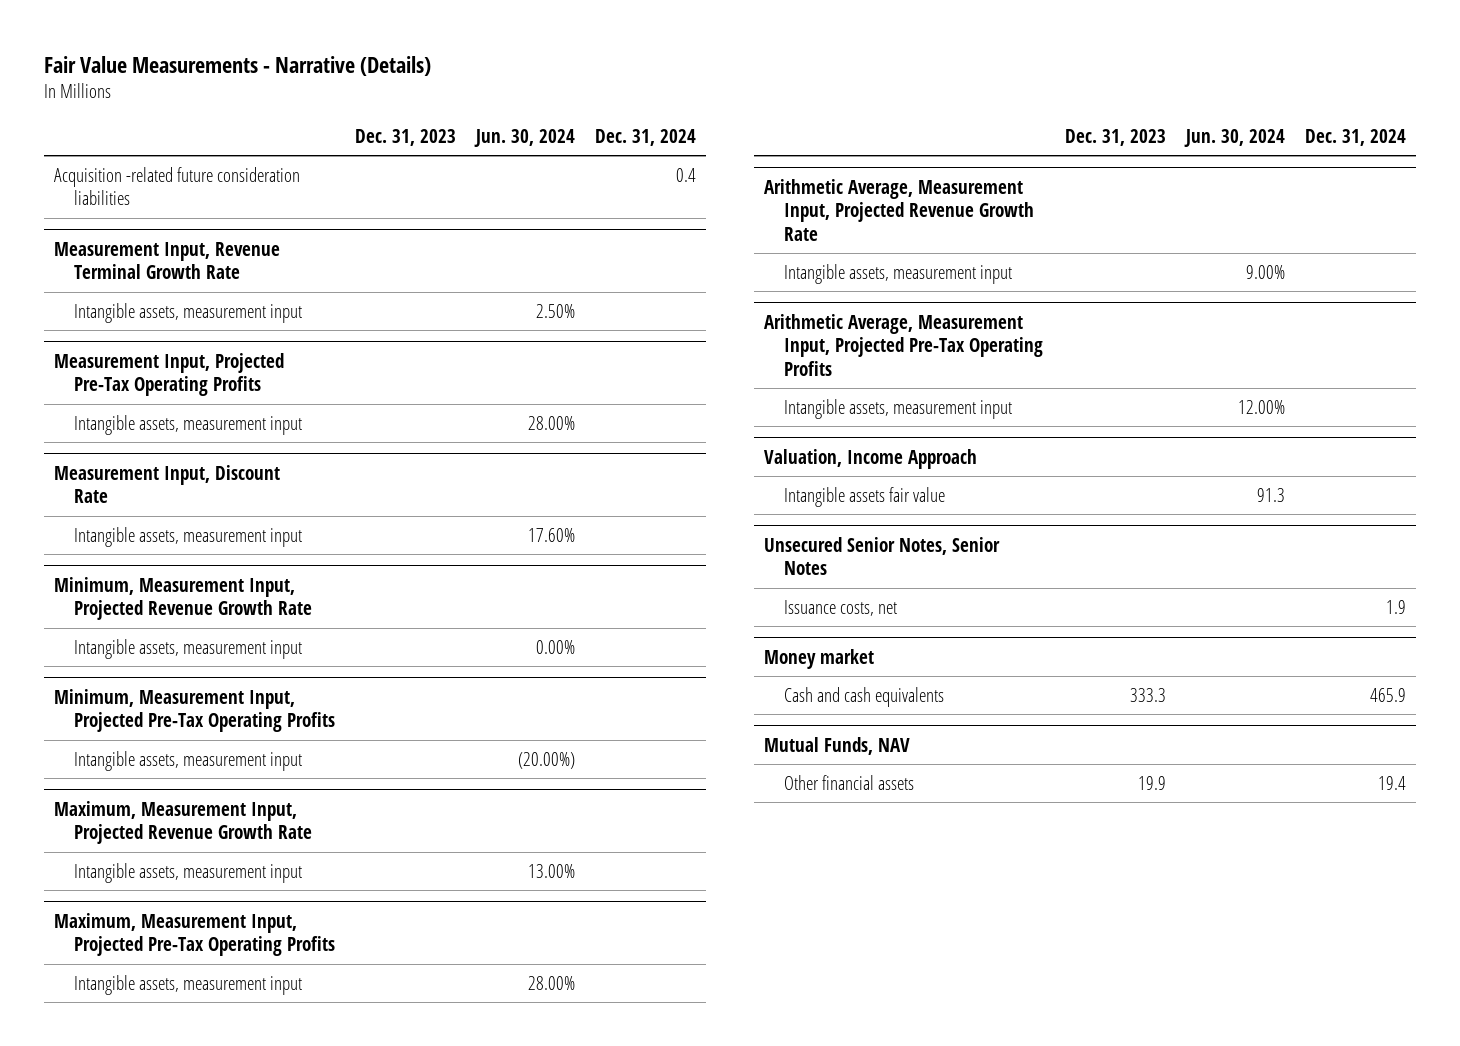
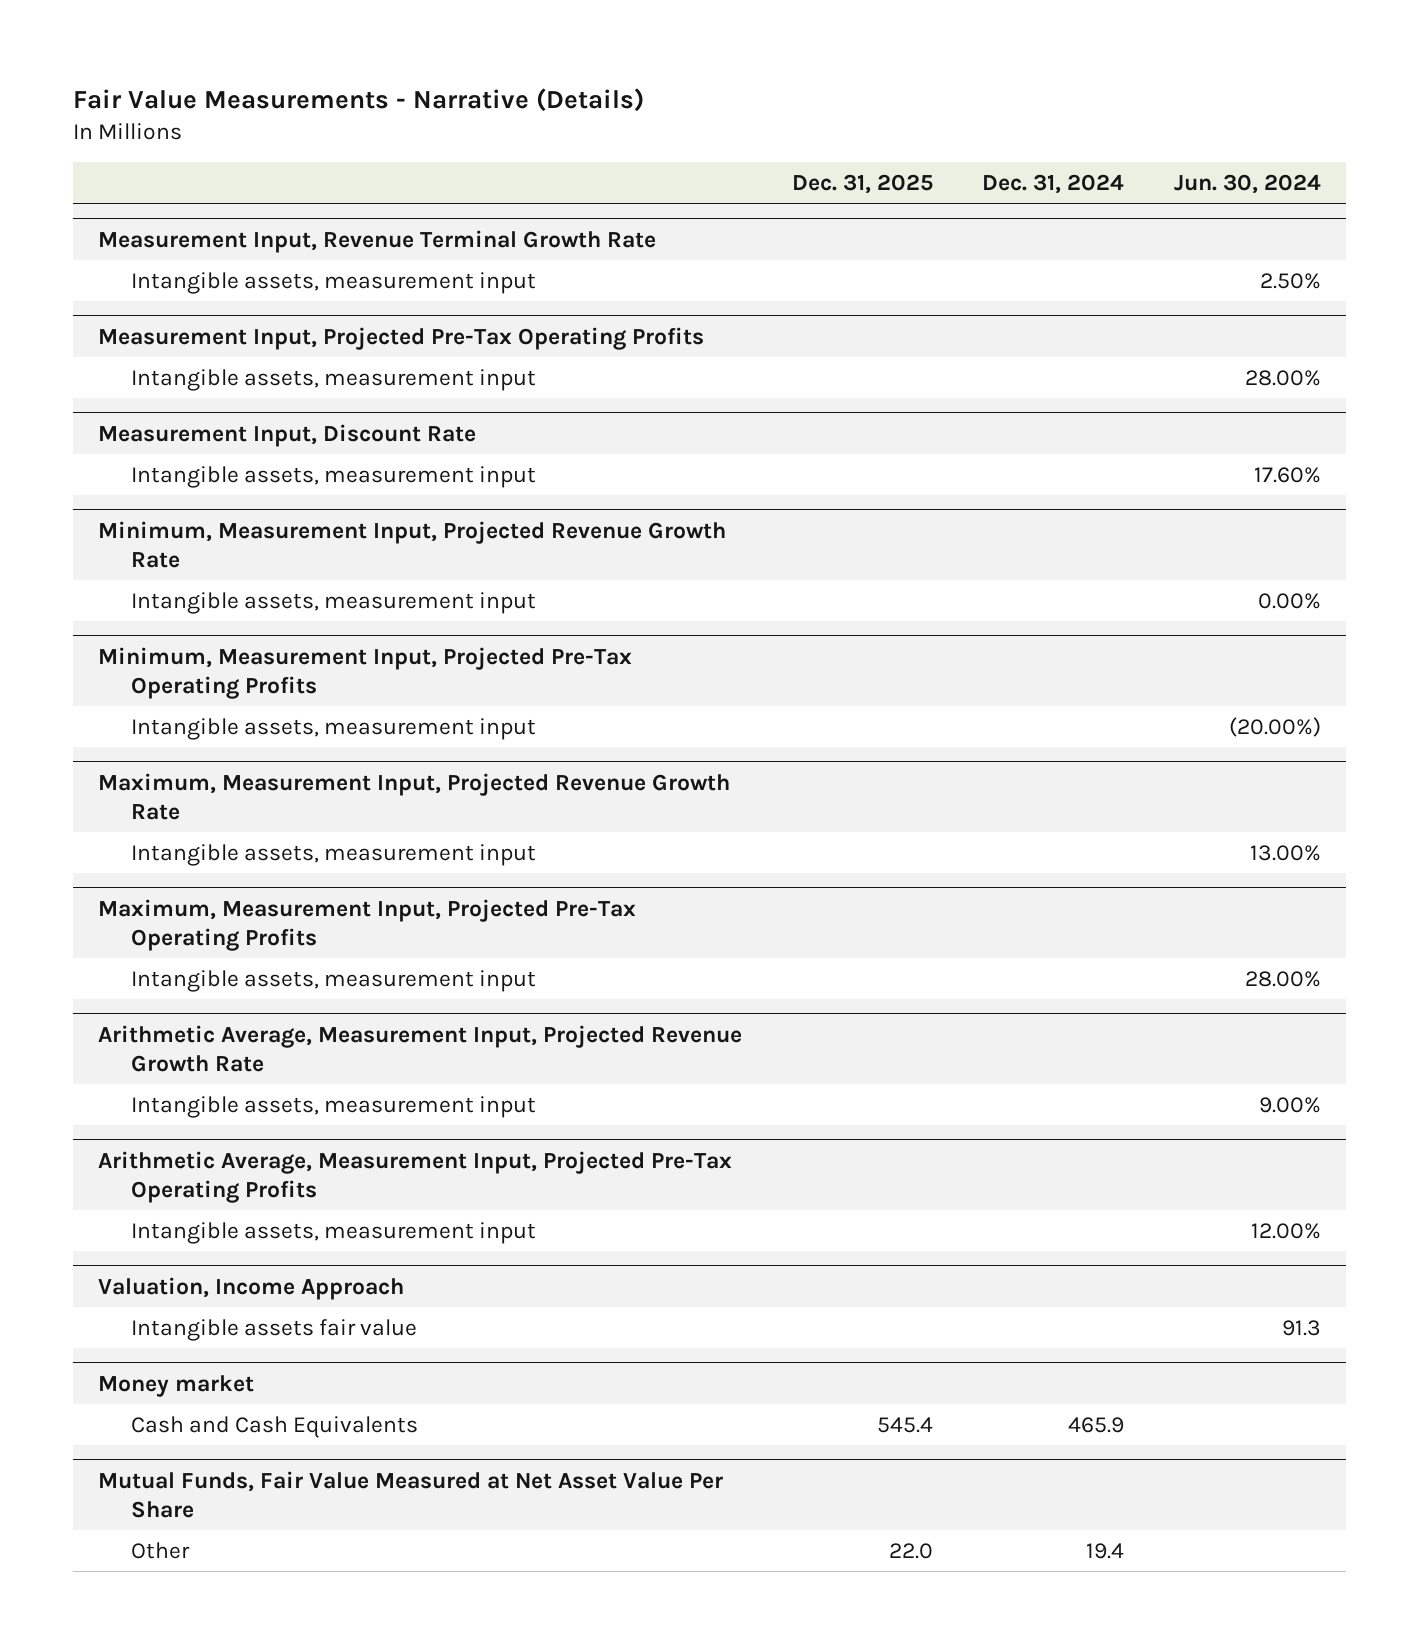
[354,128,456,146] Dec. 31, 2023 -> none
none -> [791,173,933,194] Dec. 31, 2025
[53,166,300,206] Acquisition -related future consideration liabilities -> none
[763,536,1000,576] Unsecured Senior Notes, Senior Notes -> none
[783,599,897,616] Issuance costs, net -> none
[763,736,910,755] Mutual Funds, NAV -> none
[783,686,944,707] Cash and cash equivalents -> [130,1415,418,1438] Cash and Cash Equivalents
none -> [97,1470,723,1518] Mutual Funds, Fair Value Measured at Net Asset Value Per Share
[783,774,914,790] Other financial assets -> [130,1541,190,1559] Other

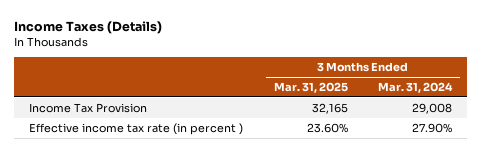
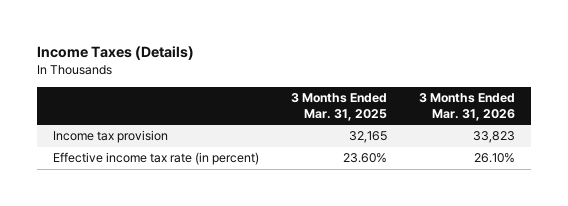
[378,82,454,94] Mar. 31, 2024 -> none
none -> [418,93,515,121] 3 Months Ended Mar. 31, 2026
[29,102,148,113] Income Tax Provision -> [53,130,169,144] Income tax provision
[29,122,244,135] Effective income tax rate (in percent ) -> [53,152,260,166] Effective income tax rate (in percent)

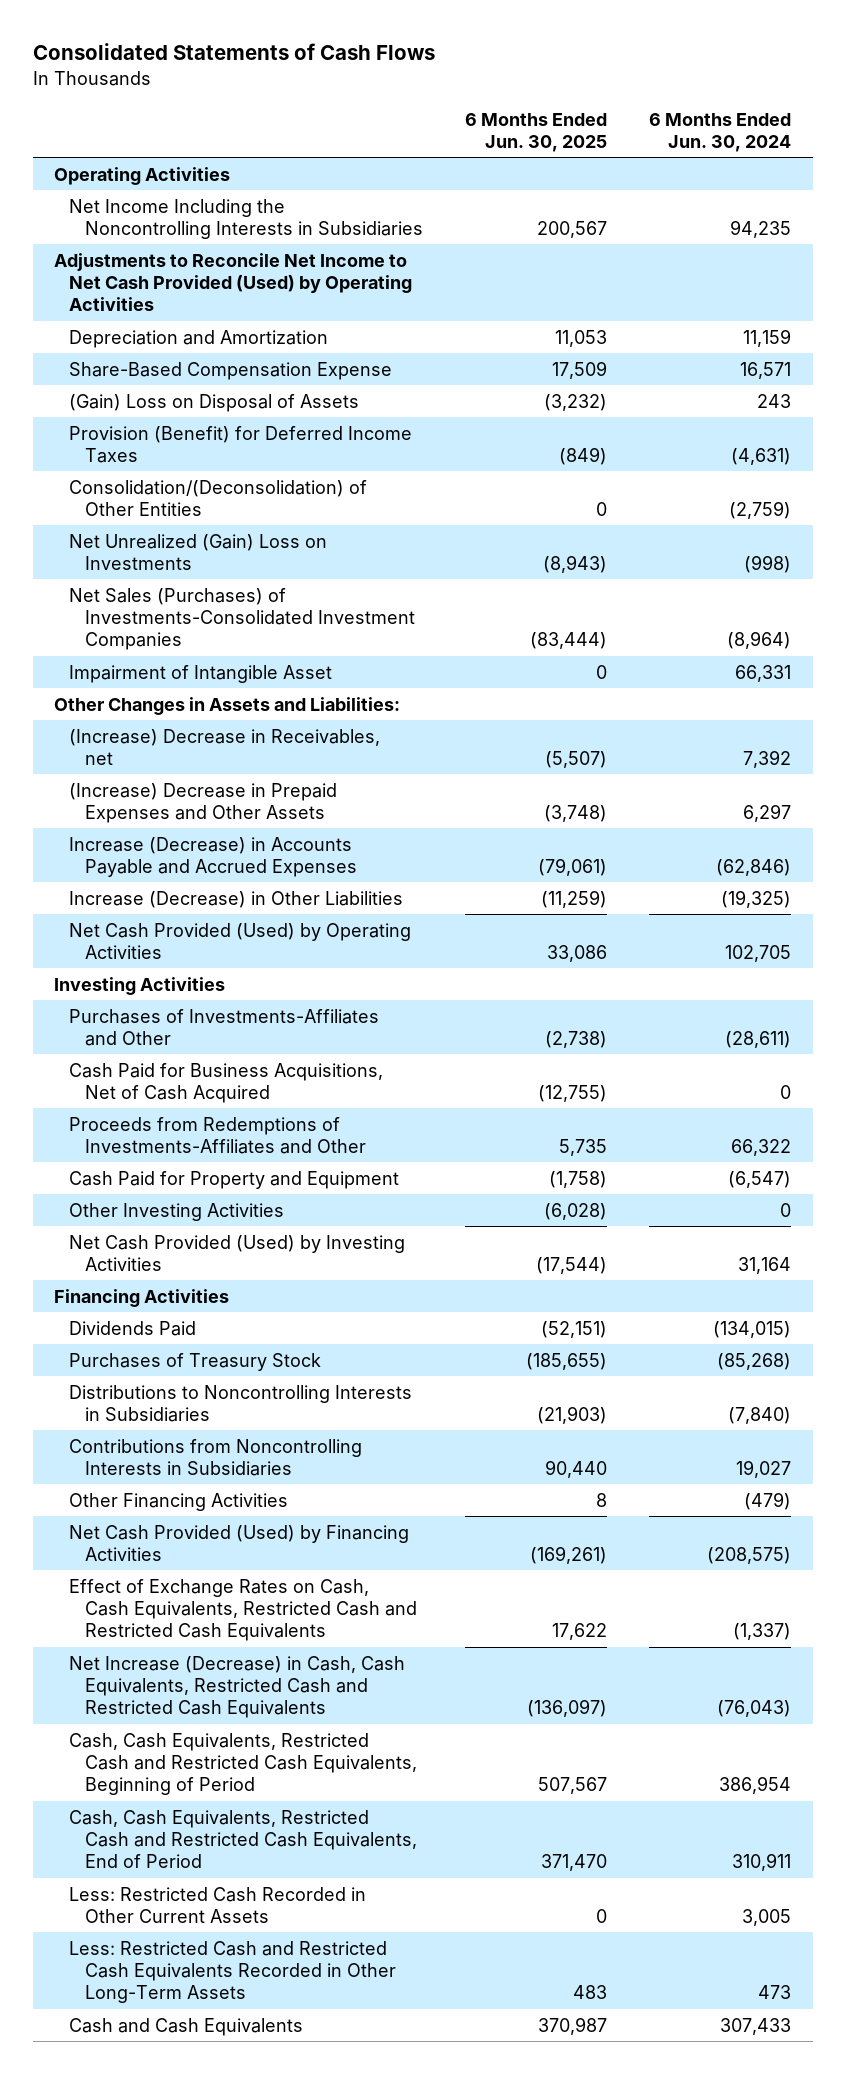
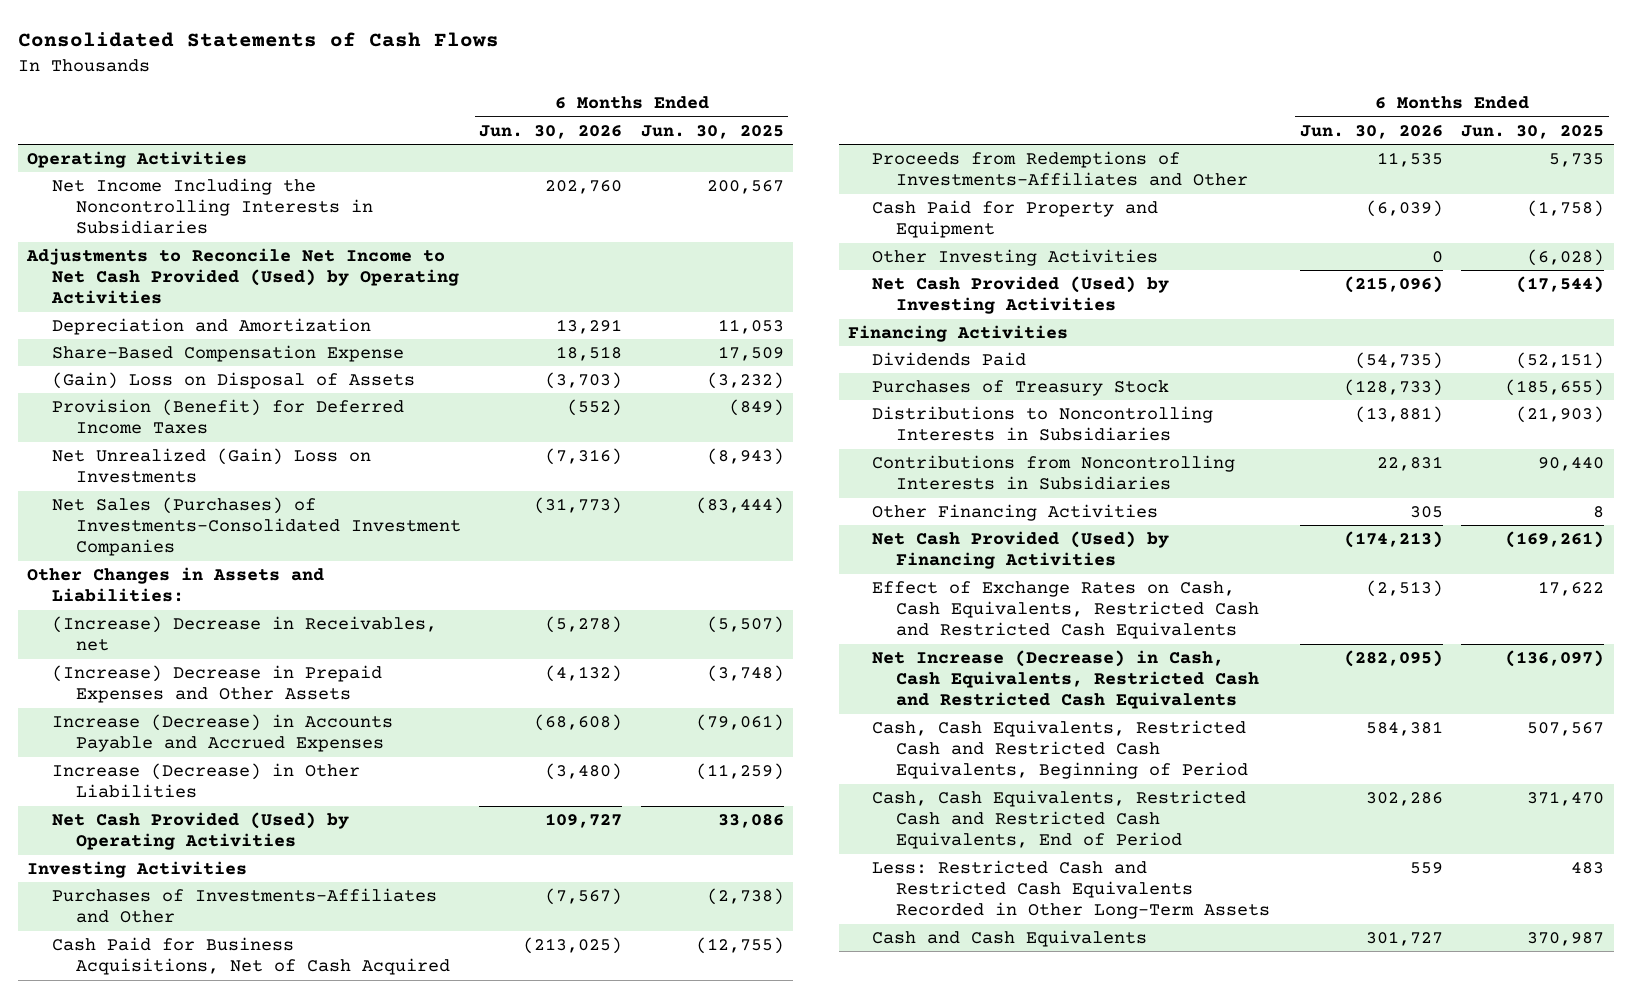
[649,112,792,152] 6 Months Ended Jun. 30, 2024 -> none
none -> [479,124,623,139] Jun. 30, 2026
[69,479,368,516] Consolidation/(Deconsolidation) of Other Entities -> none
[69,664,333,683] Impairment of Intangible Asset -> none
[69,1886,367,1923] Less: Restricted Cash Recorded in Other Current Assets -> none

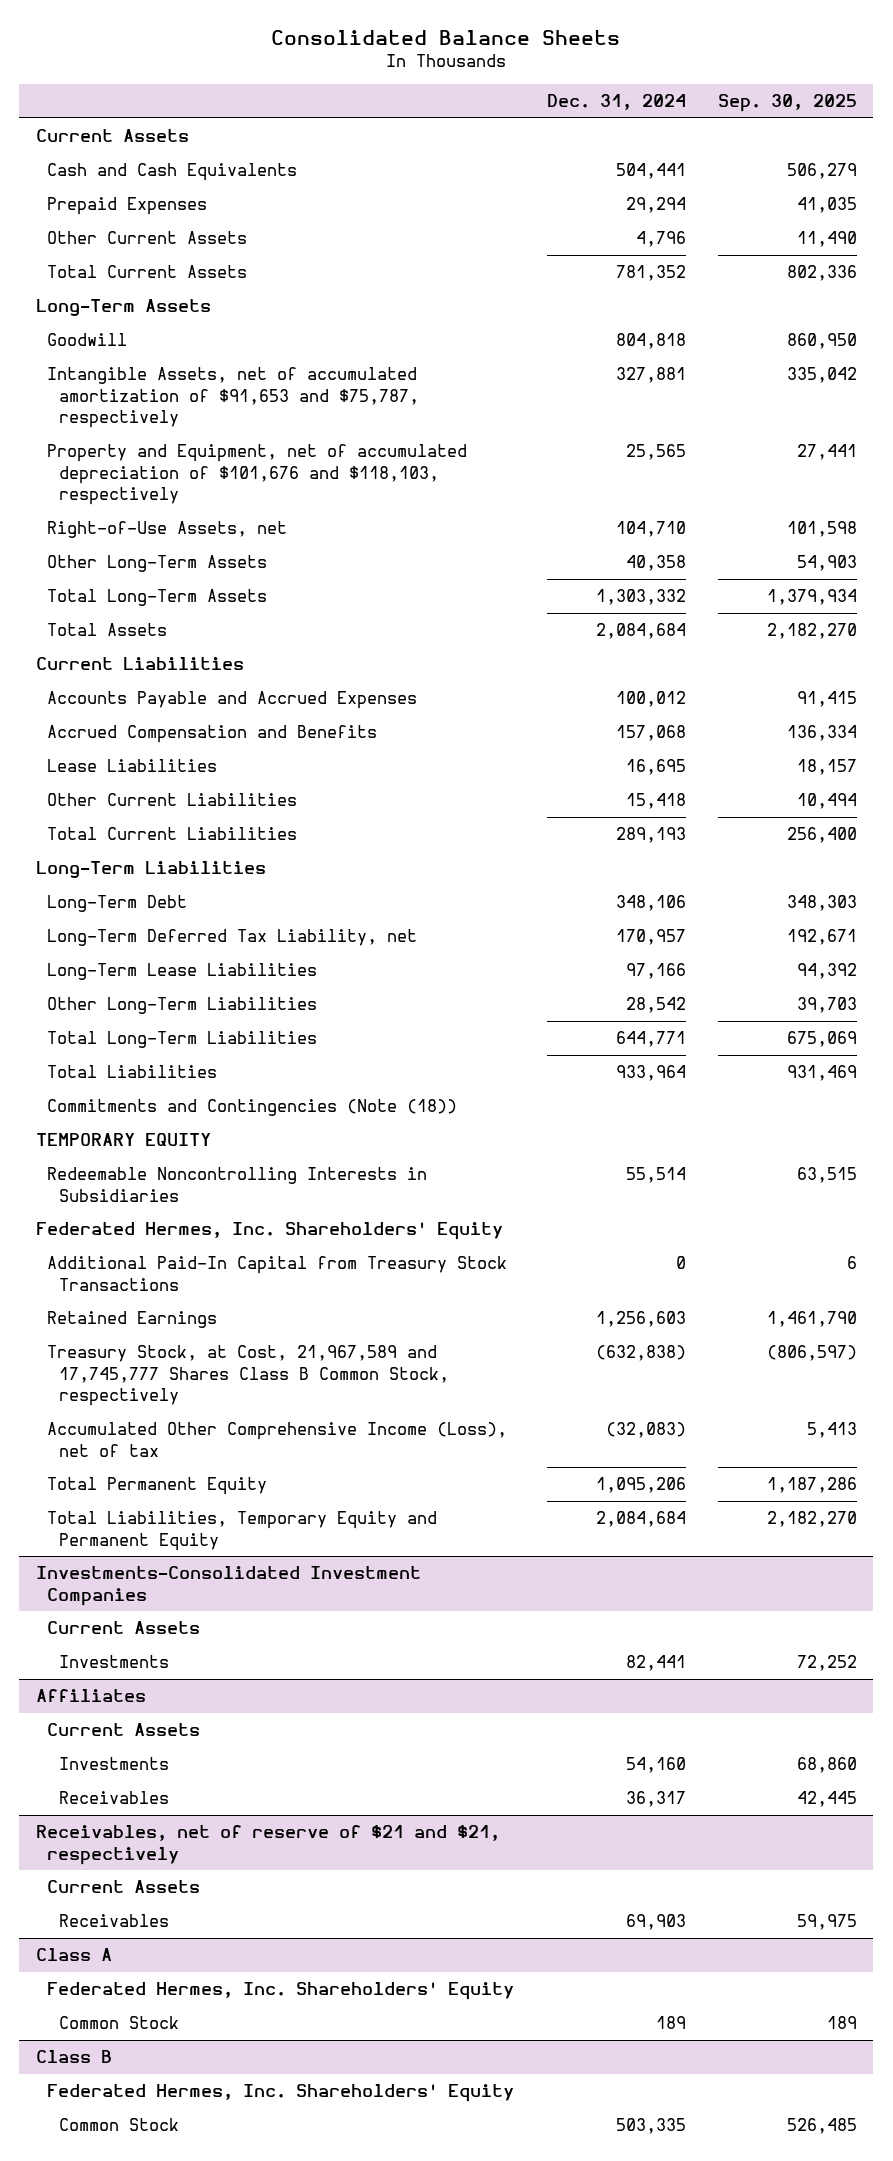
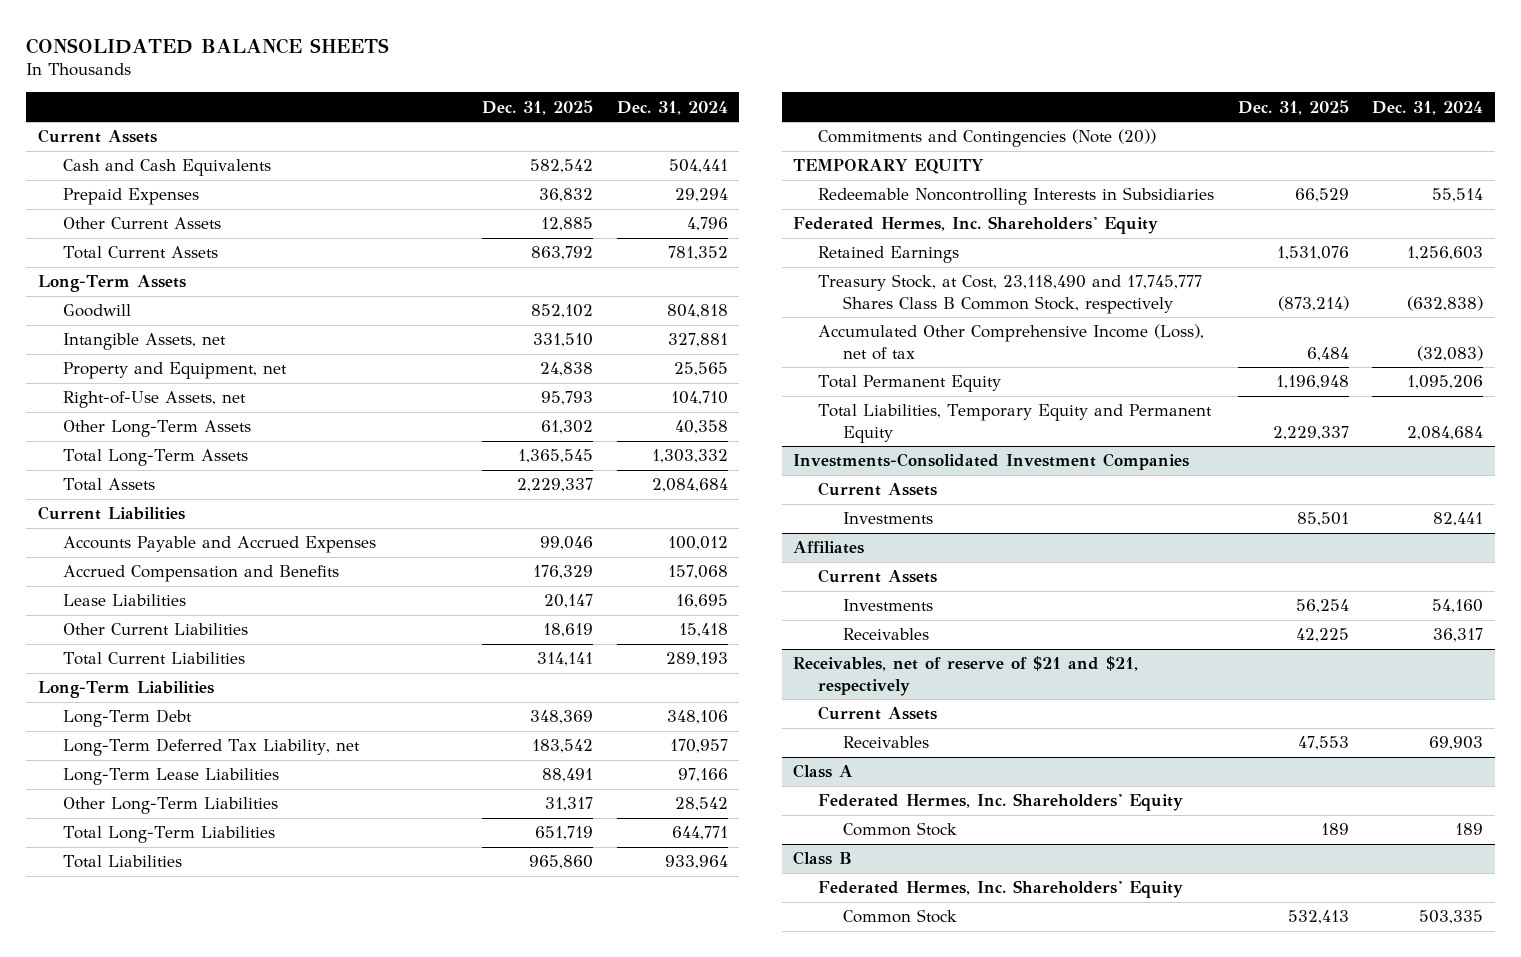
[271,30,621,46] Consolidated Balance Sheets -> [26,37,390,54] CONSOLIDATED BALANCE SHEETS
[718,94,858,113] Sep. 30, 2025 -> none
none -> [482,99,594,115] Dec. 31, 2025
[47,367,420,429] Intangible Assets, net of accumulated amortization of $91,653 and $75,787, respectively -> [62,333,226,351] Intangible Assets, net
[47,444,468,506] Property and Equipment, net of accumulated depreciation of $101,676 and $118,103, respectively -> [62,362,287,380] Property and Equipment, net
[47,1099,458,1117] Commitments and Contingencies (Note (18)) -> [818,129,1157,148] Commitments and Contingencies (Note (20))
[47,1256,508,1291] Additional Paid-In Capital from Treasury Stock Transactions -> none
[47,1345,450,1407] Treasury Stock, at Cost, 21,967,589 and 17,745,777 Shares Class B Common Stock, respectively -> [818,274,1203,314] Treasury Stock, at Cost, 23,118,490 and 17,745,777 Shares Class B Common Stock, respectively

